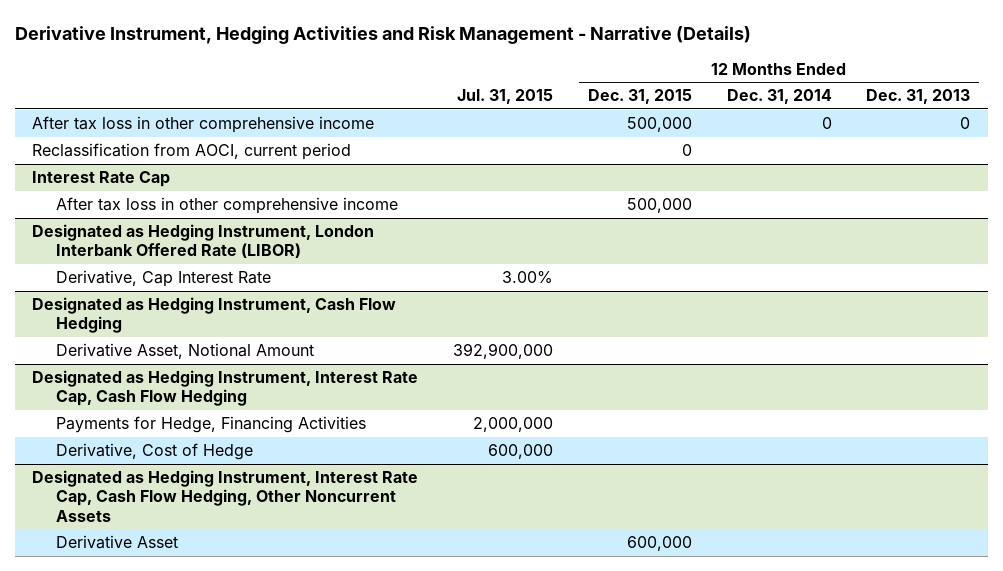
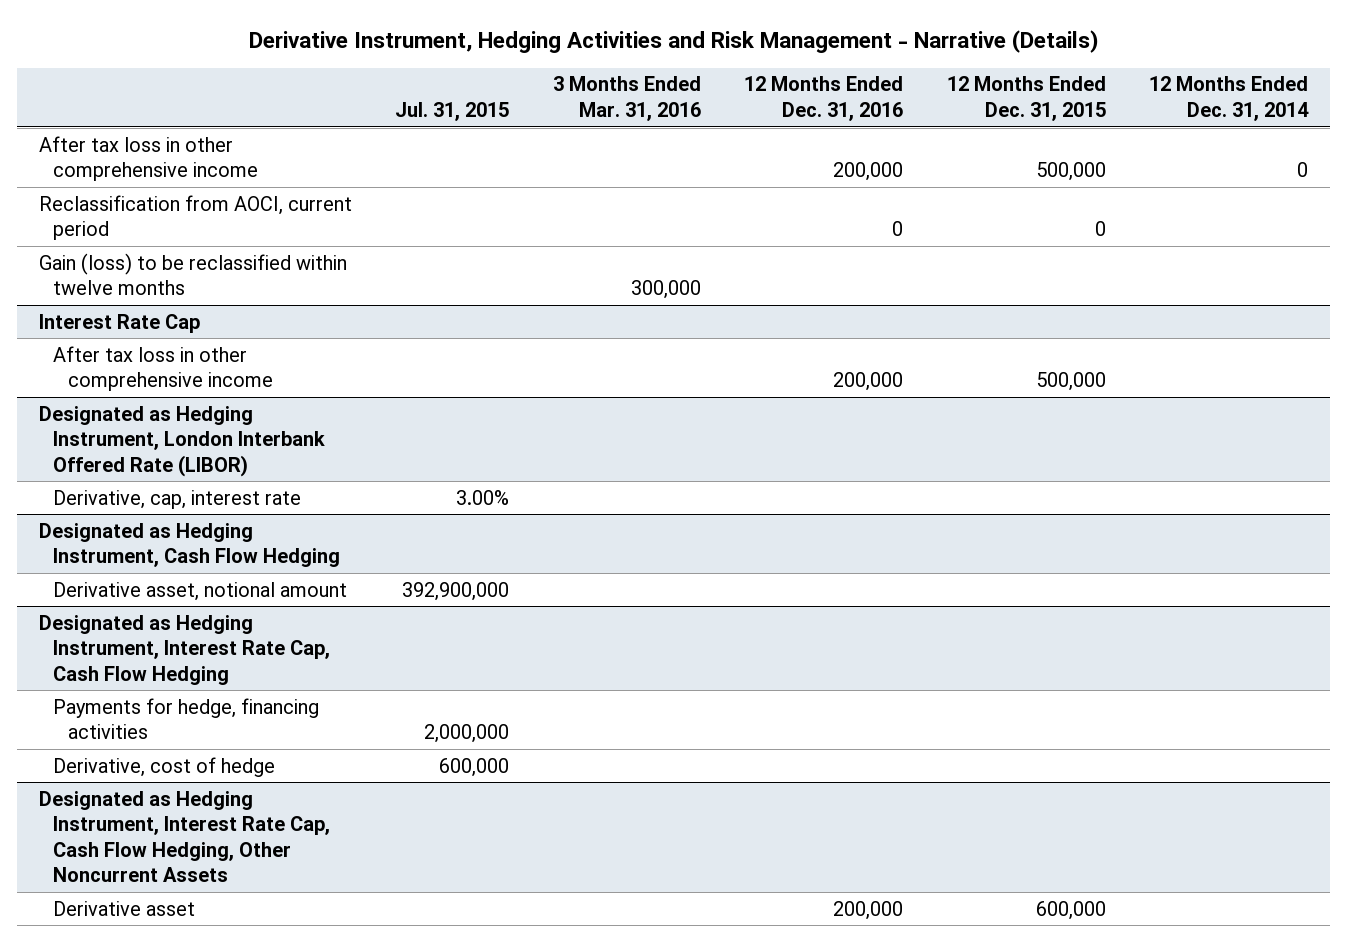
[866,89,971,105] Dec. 31, 2013 -> none
none -> [552,76,701,121] 3 Months Ended Mar. 31, 2016
none -> [744,76,904,121] 12 Months Ended Dec. 31, 2016
none -> [38,252,347,296] Gain (loss) to be reclassified within twelve months
[56,270,272,288] Derivative, Cap Interest Rate -> [53,489,302,509] Derivative, cap, interest rate
[56,343,315,360] Derivative Asset, Notional Amount -> [53,581,348,601] Derivative asset, notional amount
[56,416,367,434] Payments for Hedge, Financing Activities -> [53,697,320,740] Payments for hedge, financing activities
[56,443,254,461] Derivative, Cost of Hedge -> [53,756,276,777] Derivative, cost of hedge
[56,535,179,550] Derivative Asset -> [53,900,196,916] Derivative asset

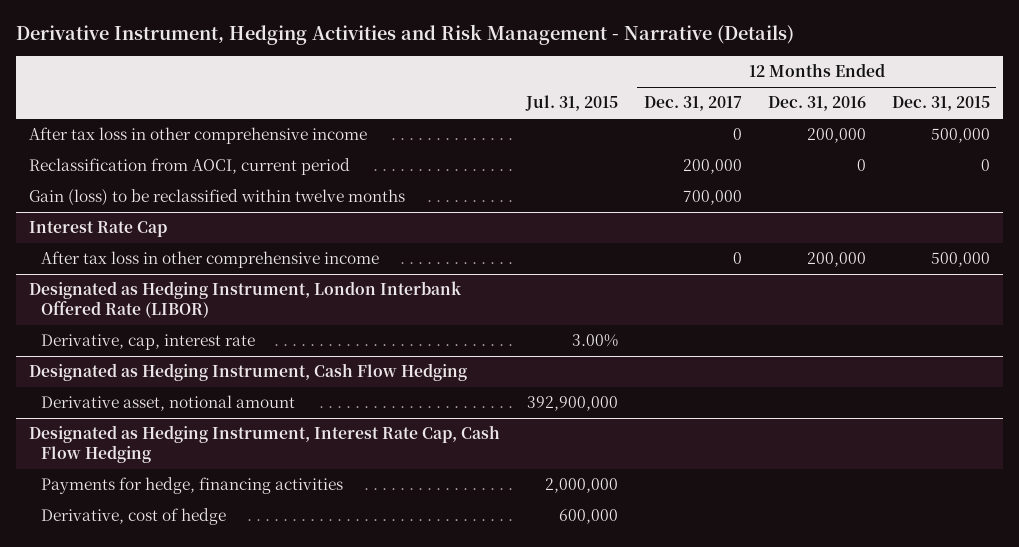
[552,76,701,121] 3 Months Ended Mar. 31, 2016 -> none
[1149,76,1310,121] 12 Months Ended Dec. 31, 2014 -> none
none -> [643,96,742,112] Dec. 31, 2017
[38,790,331,882] Designated as Hedging Instrument, Interest Rate Cap, Cash Flow Hedging, Other Noncurrent Assets -> none
[53,900,196,916] Derivative asset -> none

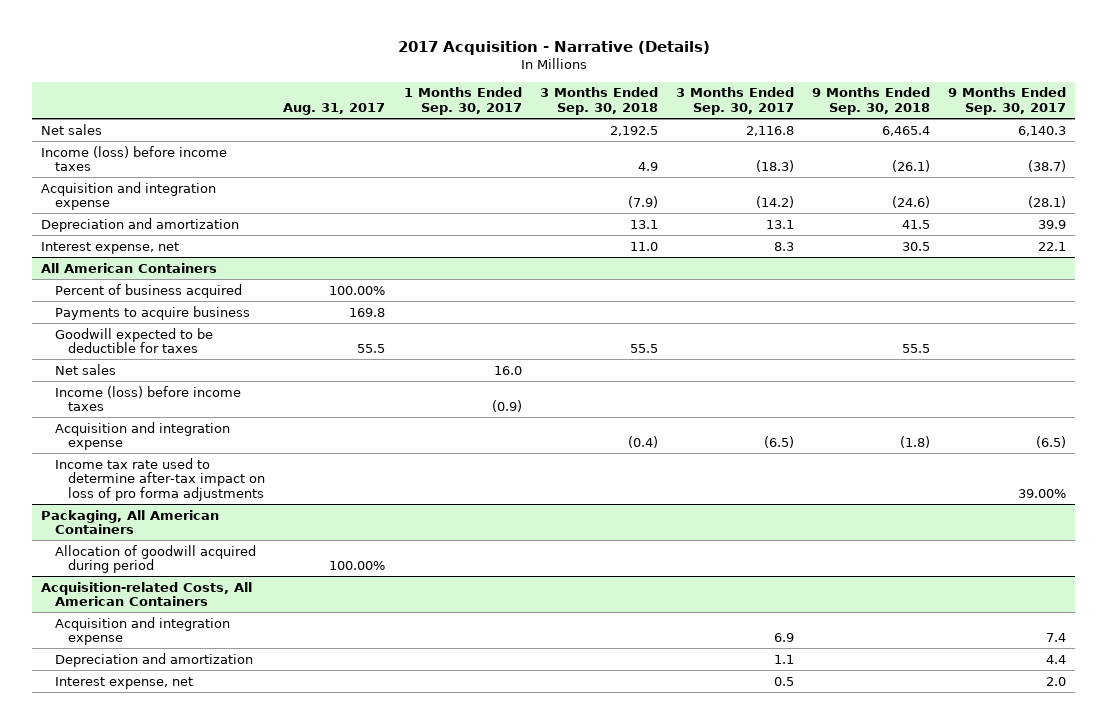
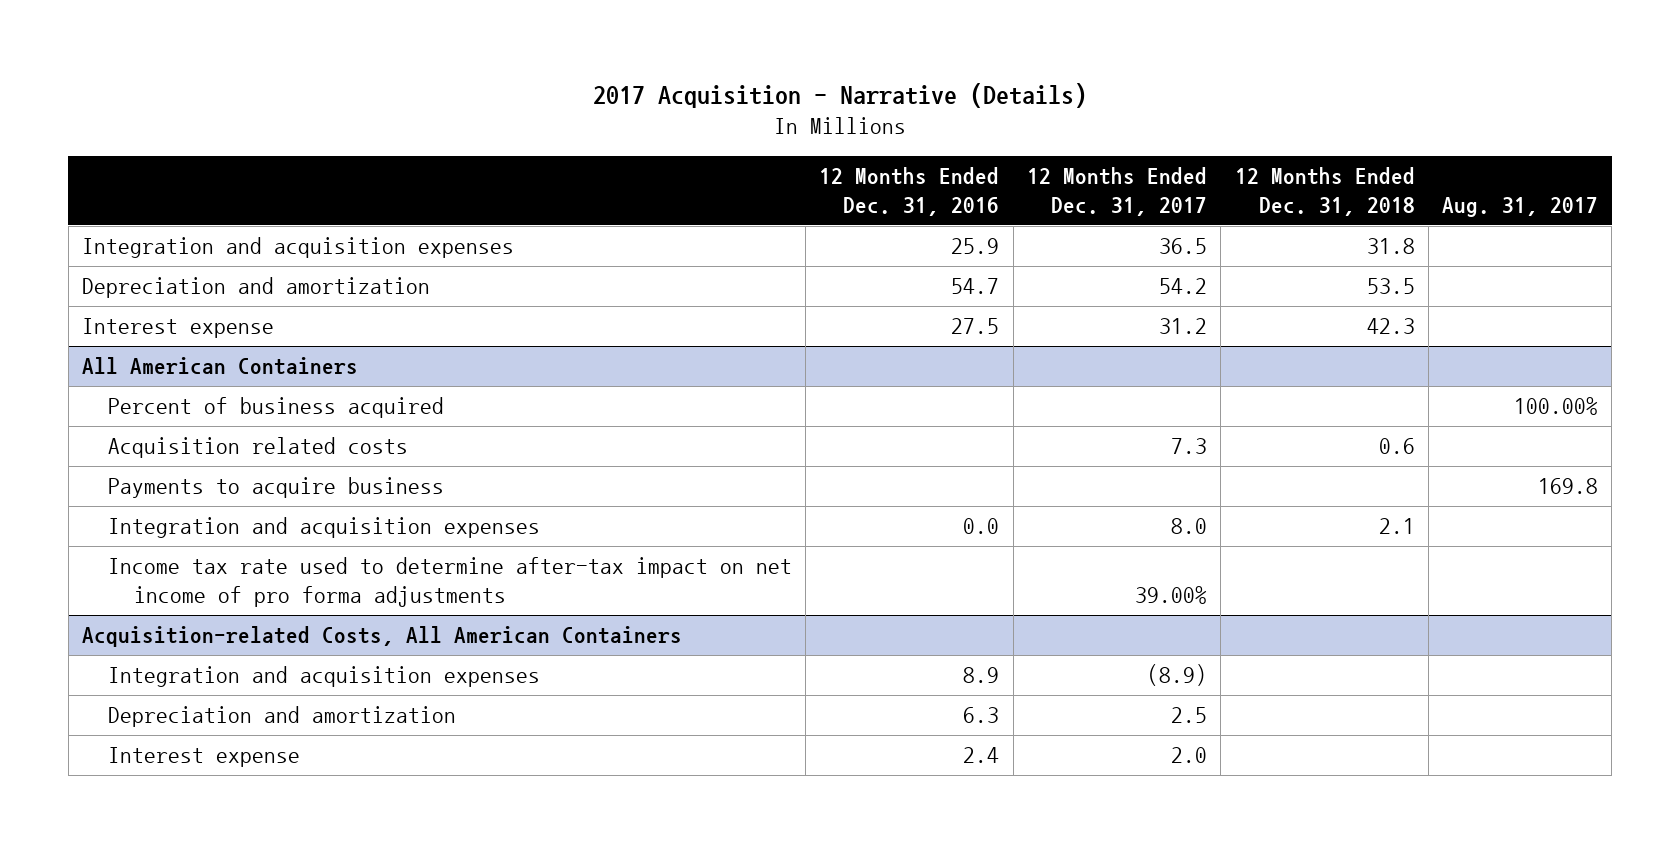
[403,87,522,115] 1 Months Ended Sep. 30, 2017 -> none
[539,87,658,115] 3 Months Ended Sep. 30, 2018 -> none
[675,87,794,115] 3 Months Ended Sep. 30, 2017 -> none
[812,87,931,115] 9 Months Ended Sep. 30, 2018 -> none
[948,87,1067,115] 9 Months Ended Sep. 30, 2017 -> none
none -> [819,166,1000,216] 12 Months Ended Dec. 31, 2016
none -> [1026,166,1207,216] 12 Months Ended Dec. 31, 2017
none -> [1234,166,1415,216] 12 Months Ended Dec. 31, 2018
[41,123,103,135] Net sales -> none
[41,145,228,172] Income (loss) before income taxes -> none
[41,181,217,211] Acquisition and integration expense -> [81,237,514,259] Integration and acquisition expenses
[41,241,180,254] Interest expense, net -> [81,318,274,339] Interest expense
none -> [107,437,408,459] Acquisition related costs
[54,327,213,354] Goodwill expected to be deductible for taxes -> none
[54,363,116,375] Net sales -> none
[54,385,241,412] Income (loss) before income taxes -> none
[41,509,220,535] Packaging, All American Containers -> none
[54,544,256,574] Allocation of goodwill acquired during period -> none
[54,421,230,451] Acquisition and integration expense -> [107,517,540,539] Integration and acquisition expenses
[54,457,266,501] Income tax rate used to determine after-tax impact on loss of pro forma adjustments -> [107,557,792,608] Income tax rate used to determine after-tax impact on net income of pro forma adjustments
[54,616,230,646] Acquisition and integration expense -> [107,666,540,688] Integration and acquisition expenses
[54,676,193,689] Interest expense, net -> [107,747,300,768] Interest expense

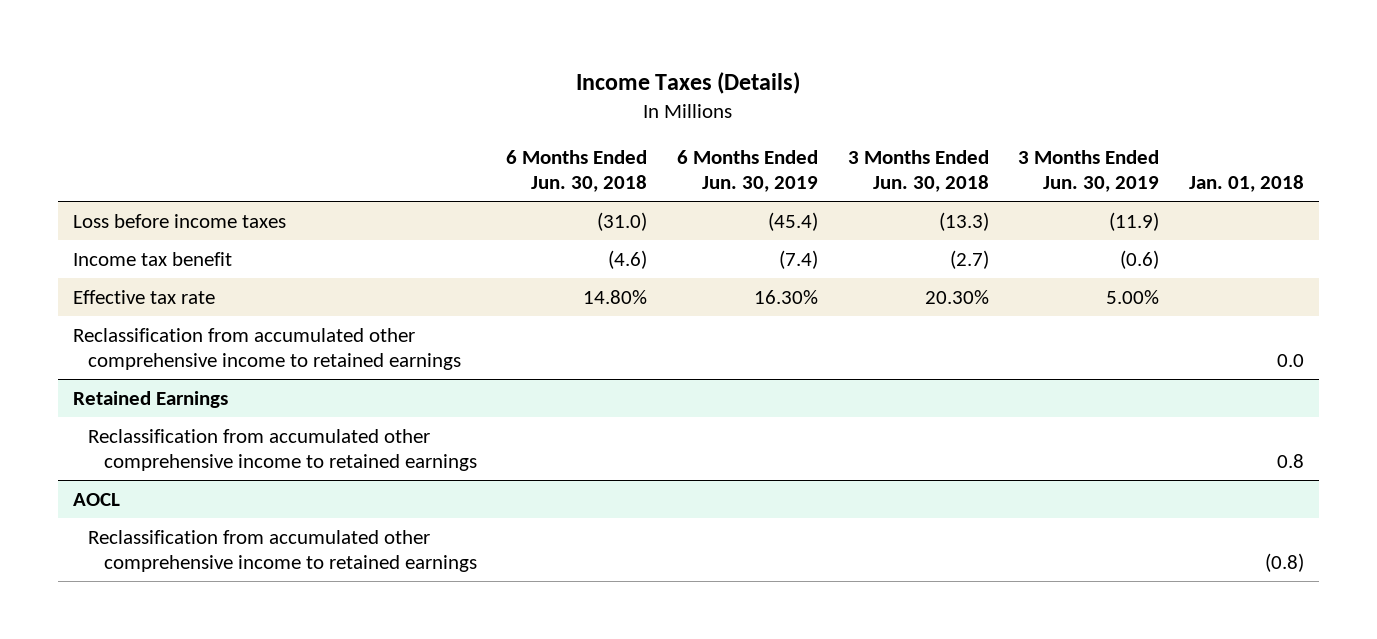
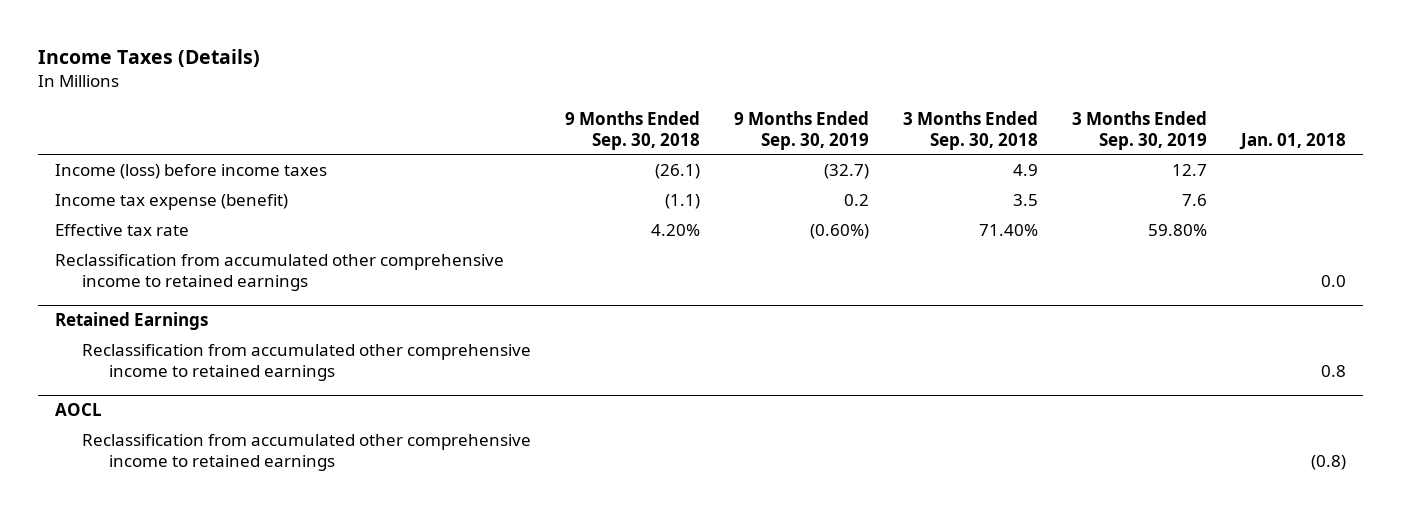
[506,150,648,193] 6 Months Ended Jun. 30, 2018 -> none
[677,150,819,193] 6 Months Ended Jun. 30, 2019 -> none
[847,150,989,193] 3 Months Ended Jun. 30, 2018 -> none
[1018,150,1160,193] 3 Months Ended Jun. 30, 2019 -> none
none -> [565,111,701,150] 9 Months Ended Sep. 30, 2018
none -> [734,111,870,150] 9 Months Ended Sep. 30, 2019
none -> [902,111,1038,150] 3 Months Ended Sep. 30, 2018
none -> [1071,111,1207,150] 3 Months Ended Sep. 30, 2019
[72,213,286,228] Loss before income taxes -> [54,163,327,179] Income (loss) before income taxes
[72,251,232,266] Income tax benefit -> [54,193,288,210] Income tax expense (benefit)

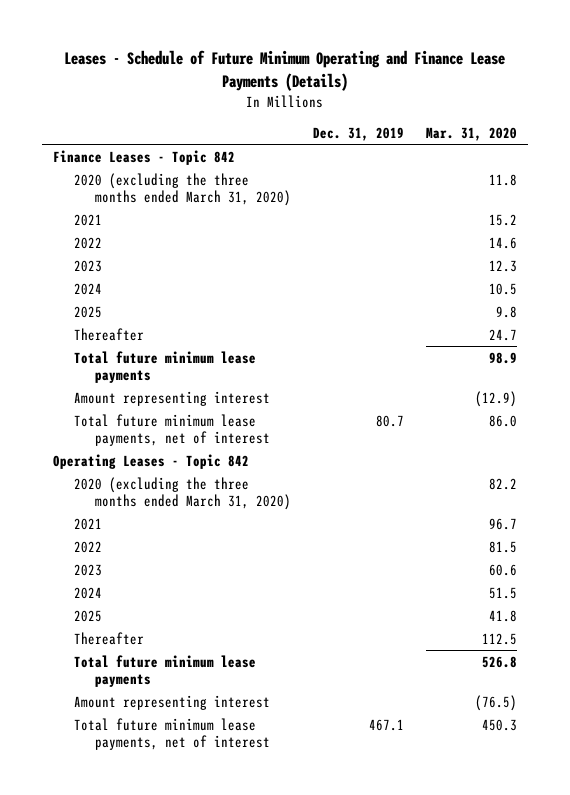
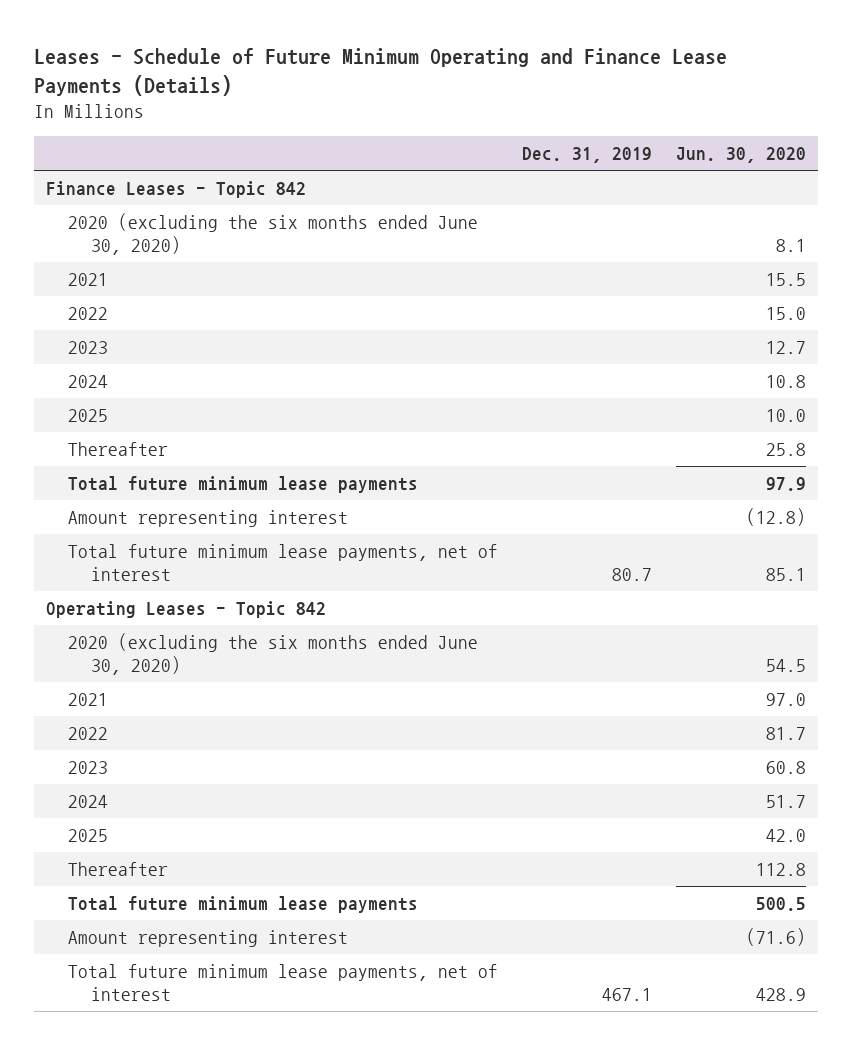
[426,126,518,141] Mar. 31, 2020 -> none
none -> [675,146,806,163] Jun. 30, 2020
[73,172,291,206] 2020 (excluding the three months ended March 31, 2020) -> [68,213,479,255] 2020 (excluding the six months ended June 30, 2020)
[73,476,291,510] 2020 (excluding the three months ended March 31, 2020) -> [68,633,479,675] 2020 (excluding the six months ended June 30, 2020)

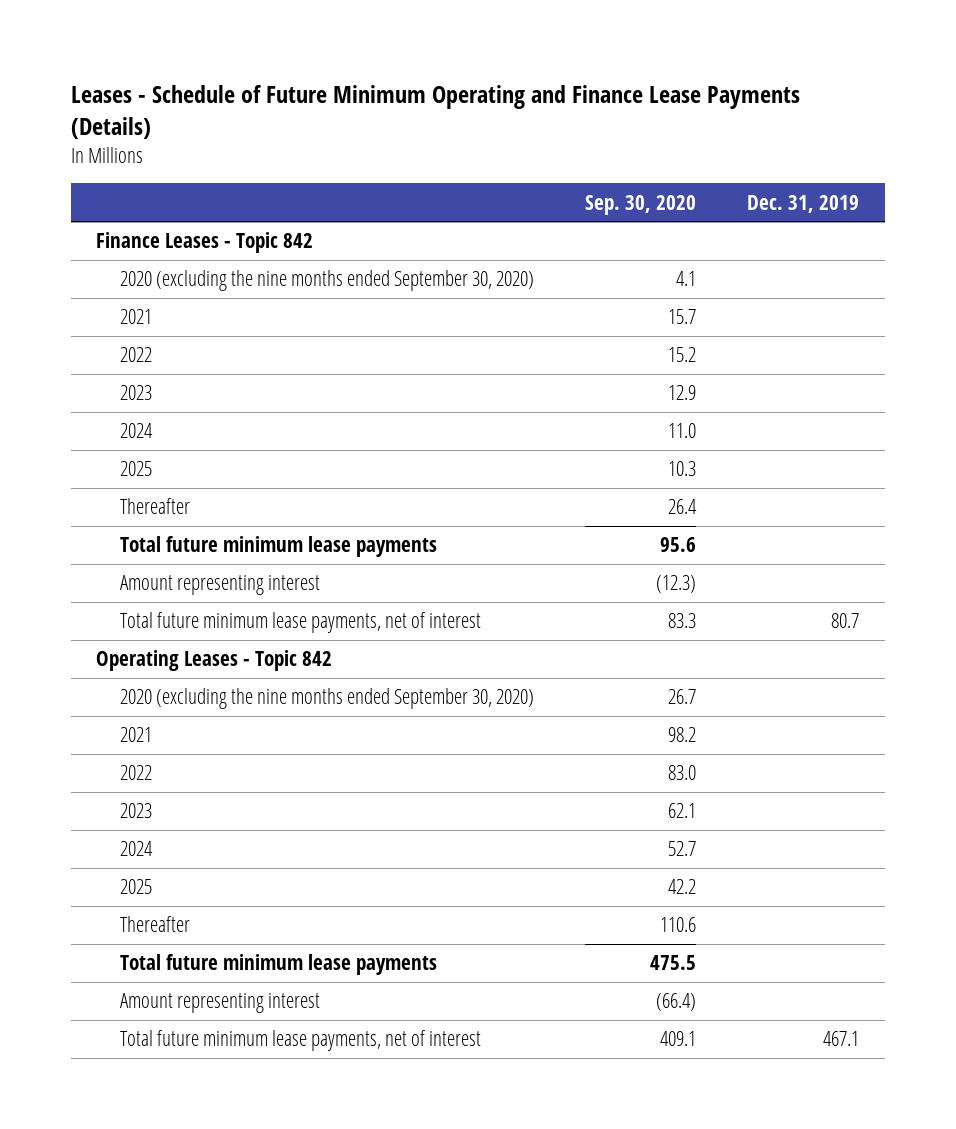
[675,146,806,163] Jun. 30, 2020 -> none
none -> [585,194,697,215] Sep. 30, 2020
[68,213,479,255] 2020 (excluding the six months ended June 30, 2020) -> [120,270,535,292] 2020 (excluding the nine months ended September 30, 2020)
[68,633,479,675] 2020 (excluding the six months ended June 30, 2020) -> [120,688,535,710] 2020 (excluding the nine months ended September 30, 2020)

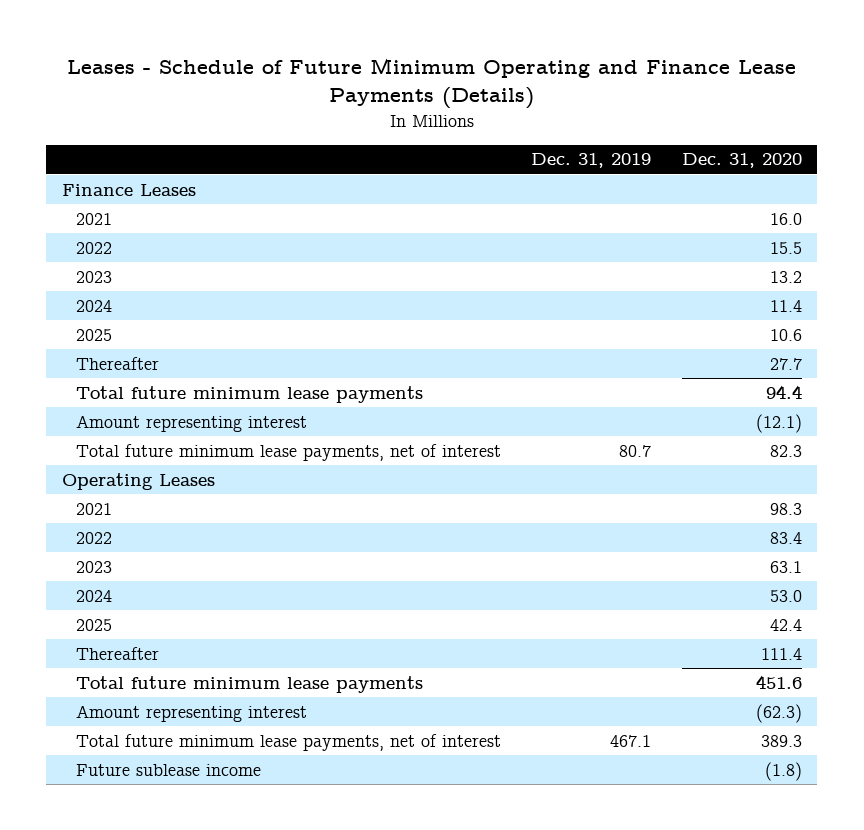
[585,194,697,215] Sep. 30, 2020 -> none
none -> [682,153,803,169] Dec. 31, 2020
[120,270,535,292] 2020 (excluding the nine months ended September 30, 2020) -> none
[96,232,314,254] Finance Leases - Topic 842 -> [61,183,196,196] Finance Leases
[120,688,535,710] 2020 (excluding the nine months ended September 30, 2020) -> none
[96,650,333,672] Operating Leases - Topic 842 -> [61,472,215,490] Operating Leases
none -> [75,763,261,776] Future sublease income

